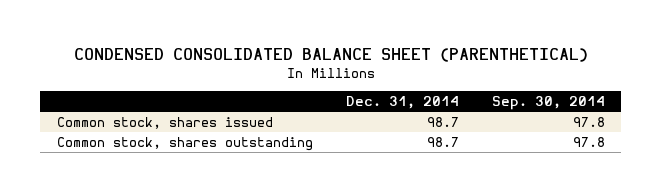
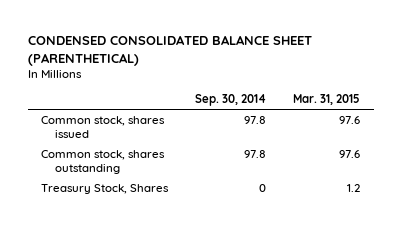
[345,96,459,110] Dec. 31, 2014 -> none
none -> [293,94,361,106] Mar. 31, 2015
none -> [41,183,170,194] Treasury Stock, Shares

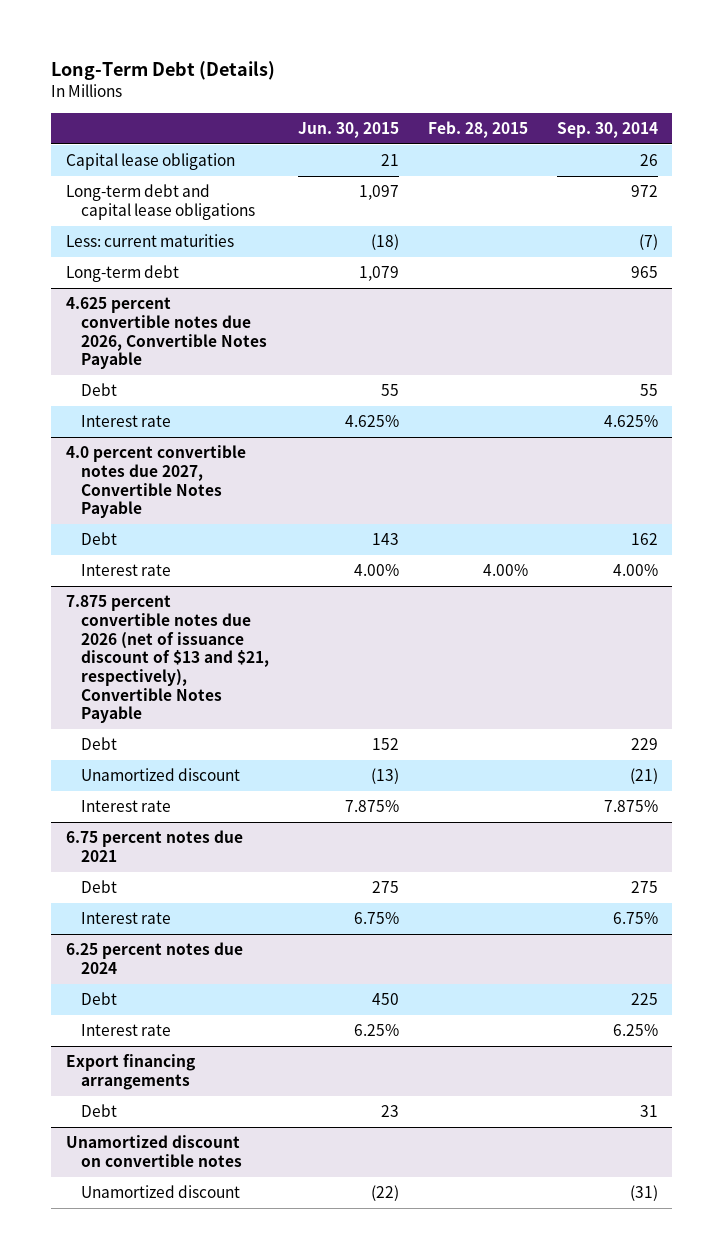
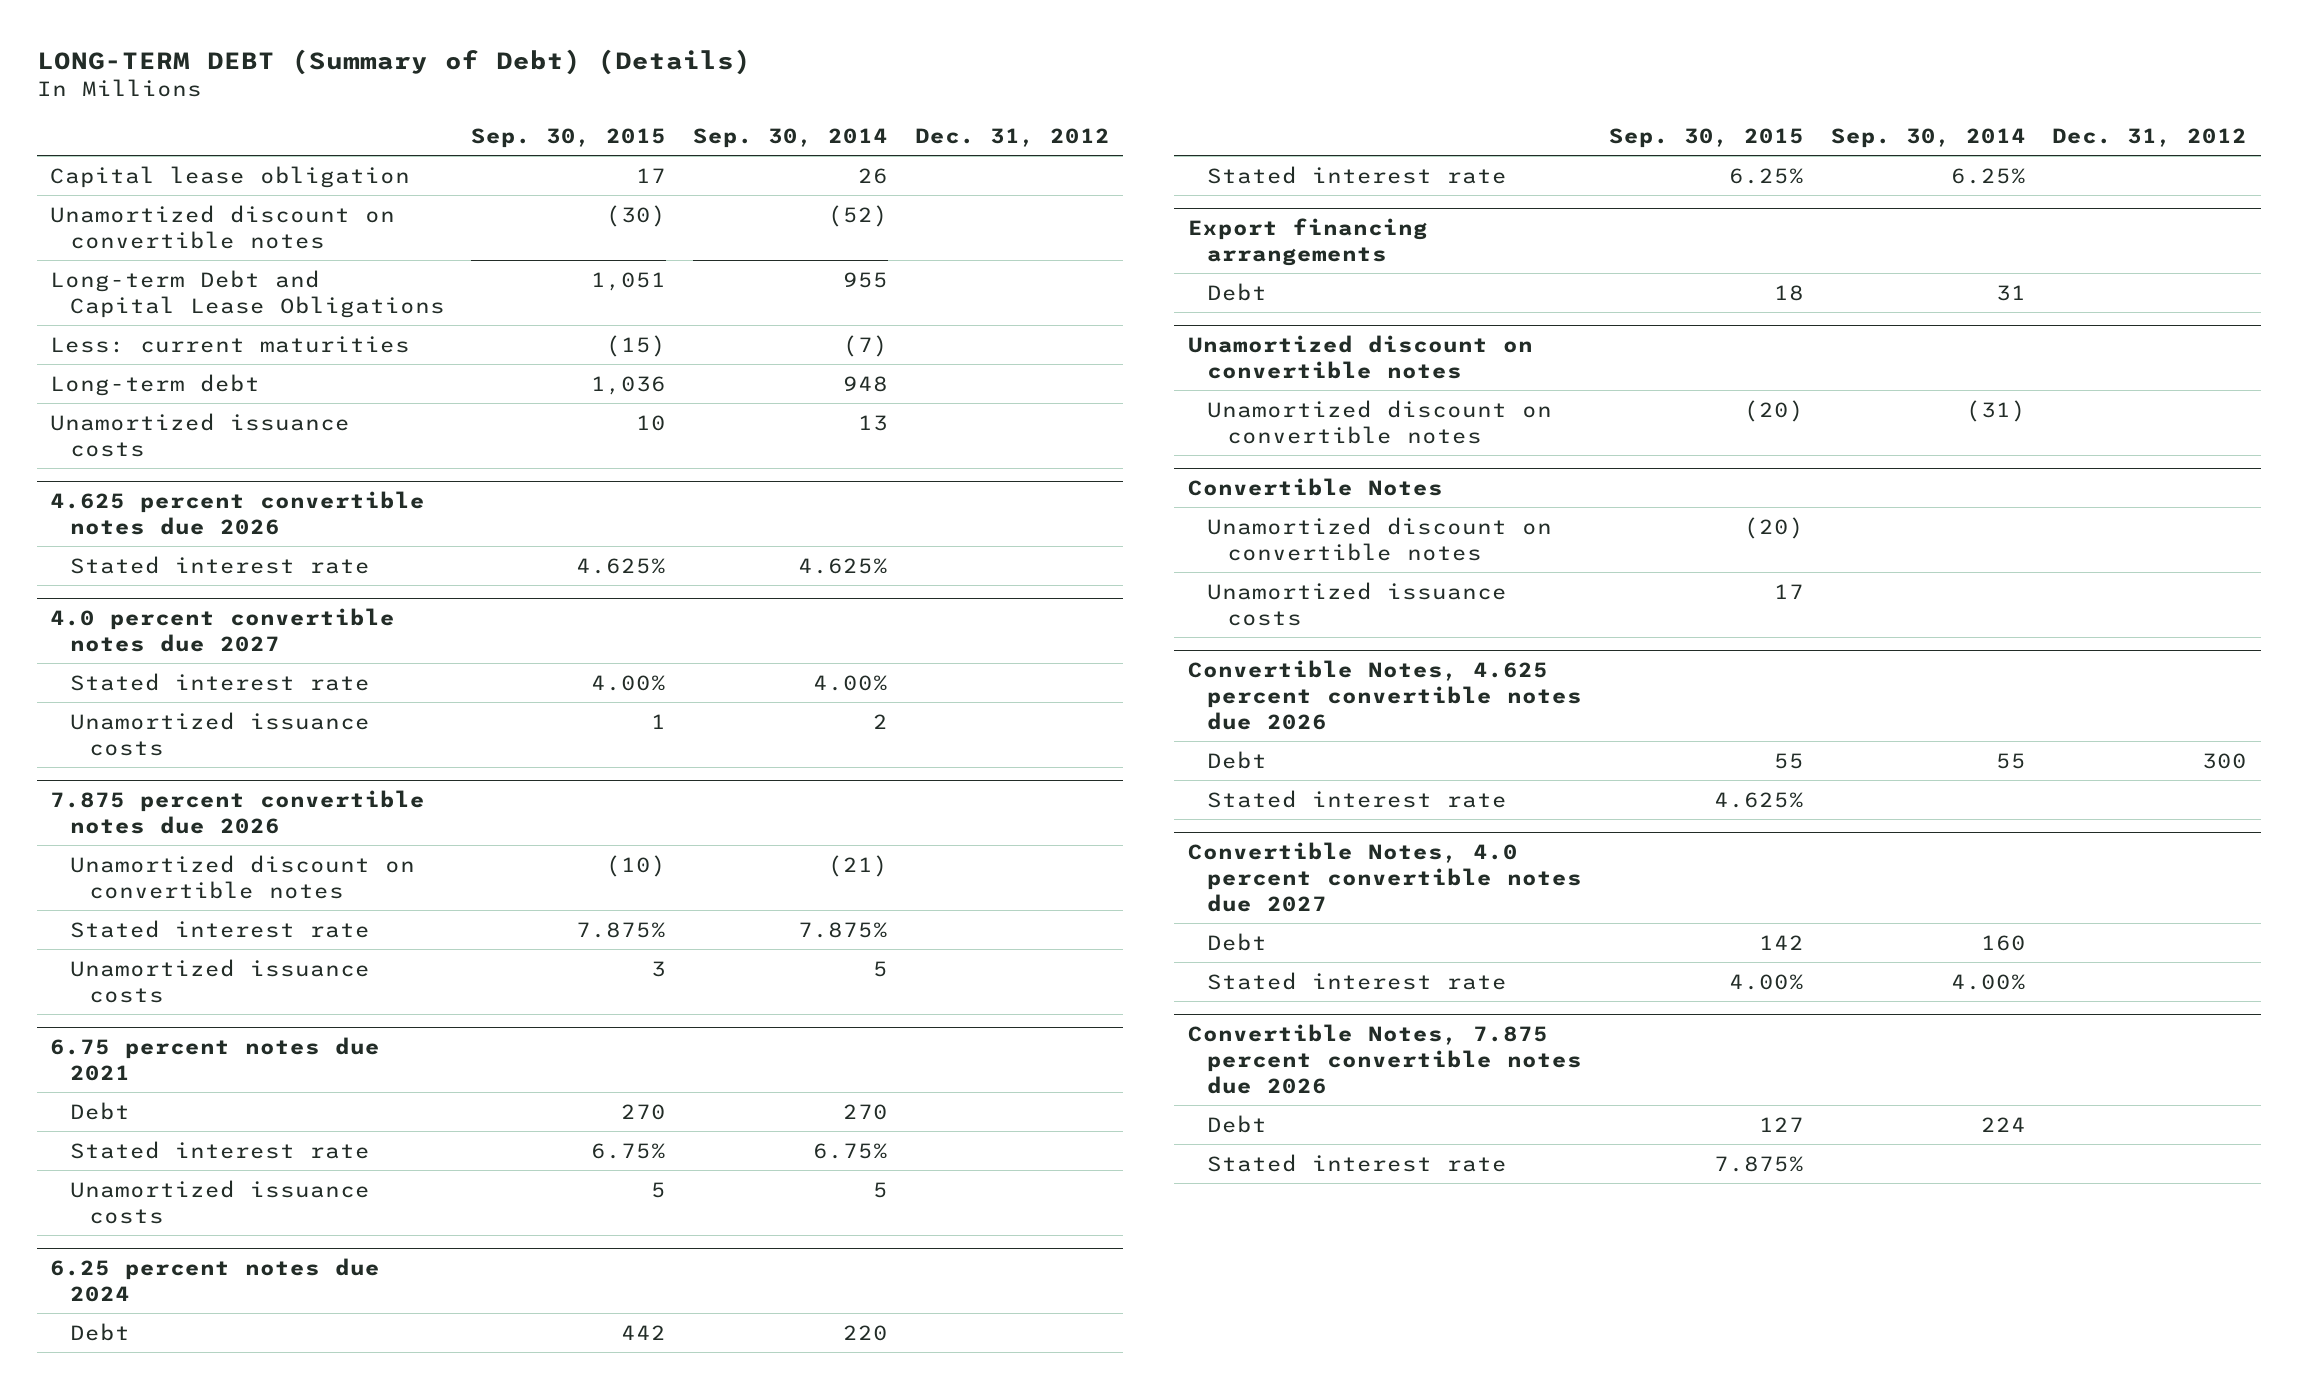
[51,60,276,80] Long-Term Debt (Details) -> [36,48,751,75] LONG-TERM DEBT (Summary of Debt) (Details)
[297,121,399,138] Jun. 30, 2015 -> none
[427,120,528,138] Feb. 28, 2015 -> none
none -> [471,128,667,149] Sep. 30, 2015
none -> [914,128,1110,148] Dec. 31, 2012
none -> [50,204,396,249] Unamortized discount on convertible notes
[65,184,255,220] Long-term debt and capital lease obligations -> [50,269,445,318] Long-term Debt and Capital Lease Obligations
[630,185,658,198] 972 -> [843,271,889,288] 955
[80,383,117,397] Debt -> none
[80,532,117,546] Debt -> none
[65,595,269,724] 7.875 percent convertible notes due 2026 (net of issuance discount of $13 and $21, respectively), Convertible Notes Payable -> none
[80,737,117,751] Debt -> none
[630,266,658,279] 965 -> [843,375,889,392] 948
none -> [50,412,351,457] Unamortized issuance costs
[65,297,267,370] 4.625 percent convertible notes due 2026, Convertible Notes Payable -> [50,490,426,535] 4.625 percent convertible notes due 2026
[80,415,171,428] Interest rate -> [69,555,370,574] Stated interest rate
[65,445,246,519] 4.0 percent convertible notes due 2027, Convertible Notes Payable -> [50,607,396,652] 4.0 percent convertible notes due 2027
[80,564,171,577] Interest rate -> [69,672,370,691] Stated interest rate
none -> [69,711,370,756] Unamortized issuance costs
none -> [50,789,426,834] 7.875 percent convertible notes due 2026
[80,768,240,782] Unamortized discount -> [69,854,415,899] Unamortized discount on convertible notes
[80,800,171,813] Interest rate -> [69,919,370,938] Stated interest rate
none -> [69,958,370,1003] Unamortized issuance costs
[630,881,658,894] 275 -> [843,1103,889,1120] 270
[80,912,171,925] Interest rate -> [69,1140,370,1159] Stated interest rate
none -> [69,1179,370,1224] Unamortized issuance costs
[630,993,658,1006] 225 -> [843,1324,889,1341] 220
[80,1024,171,1037] Interest rate -> [1207,165,1508,184] Stated interest rate
[80,1185,240,1199] Unamortized discount -> [1207,399,1553,444] Unamortized discount on convertible notes
none -> [1187,477,1443,496] Convertible Notes
none -> [1207,516,1553,561] Unamortized discount on convertible notes
none -> [1207,581,1508,626] Unamortized issuance costs
none -> [1187,659,1583,730] Convertible Notes, 4.625 percent convertible notes due 2026
none -> [1207,750,1268,769] Debt
none -> [1207,789,1508,808] Stated interest rate
none -> [1187,841,1583,912] Convertible Notes, 4.0 percent convertible notes due 2027
none -> [1207,932,1268,951] Debt
none -> [1207,971,1508,990] Stated interest rate
none -> [1187,1023,1583,1094] Convertible Notes, 7.875 percent convertible notes due 2026
none -> [1207,1114,1268,1133] Debt
none -> [1207,1153,1508,1172] Stated interest rate

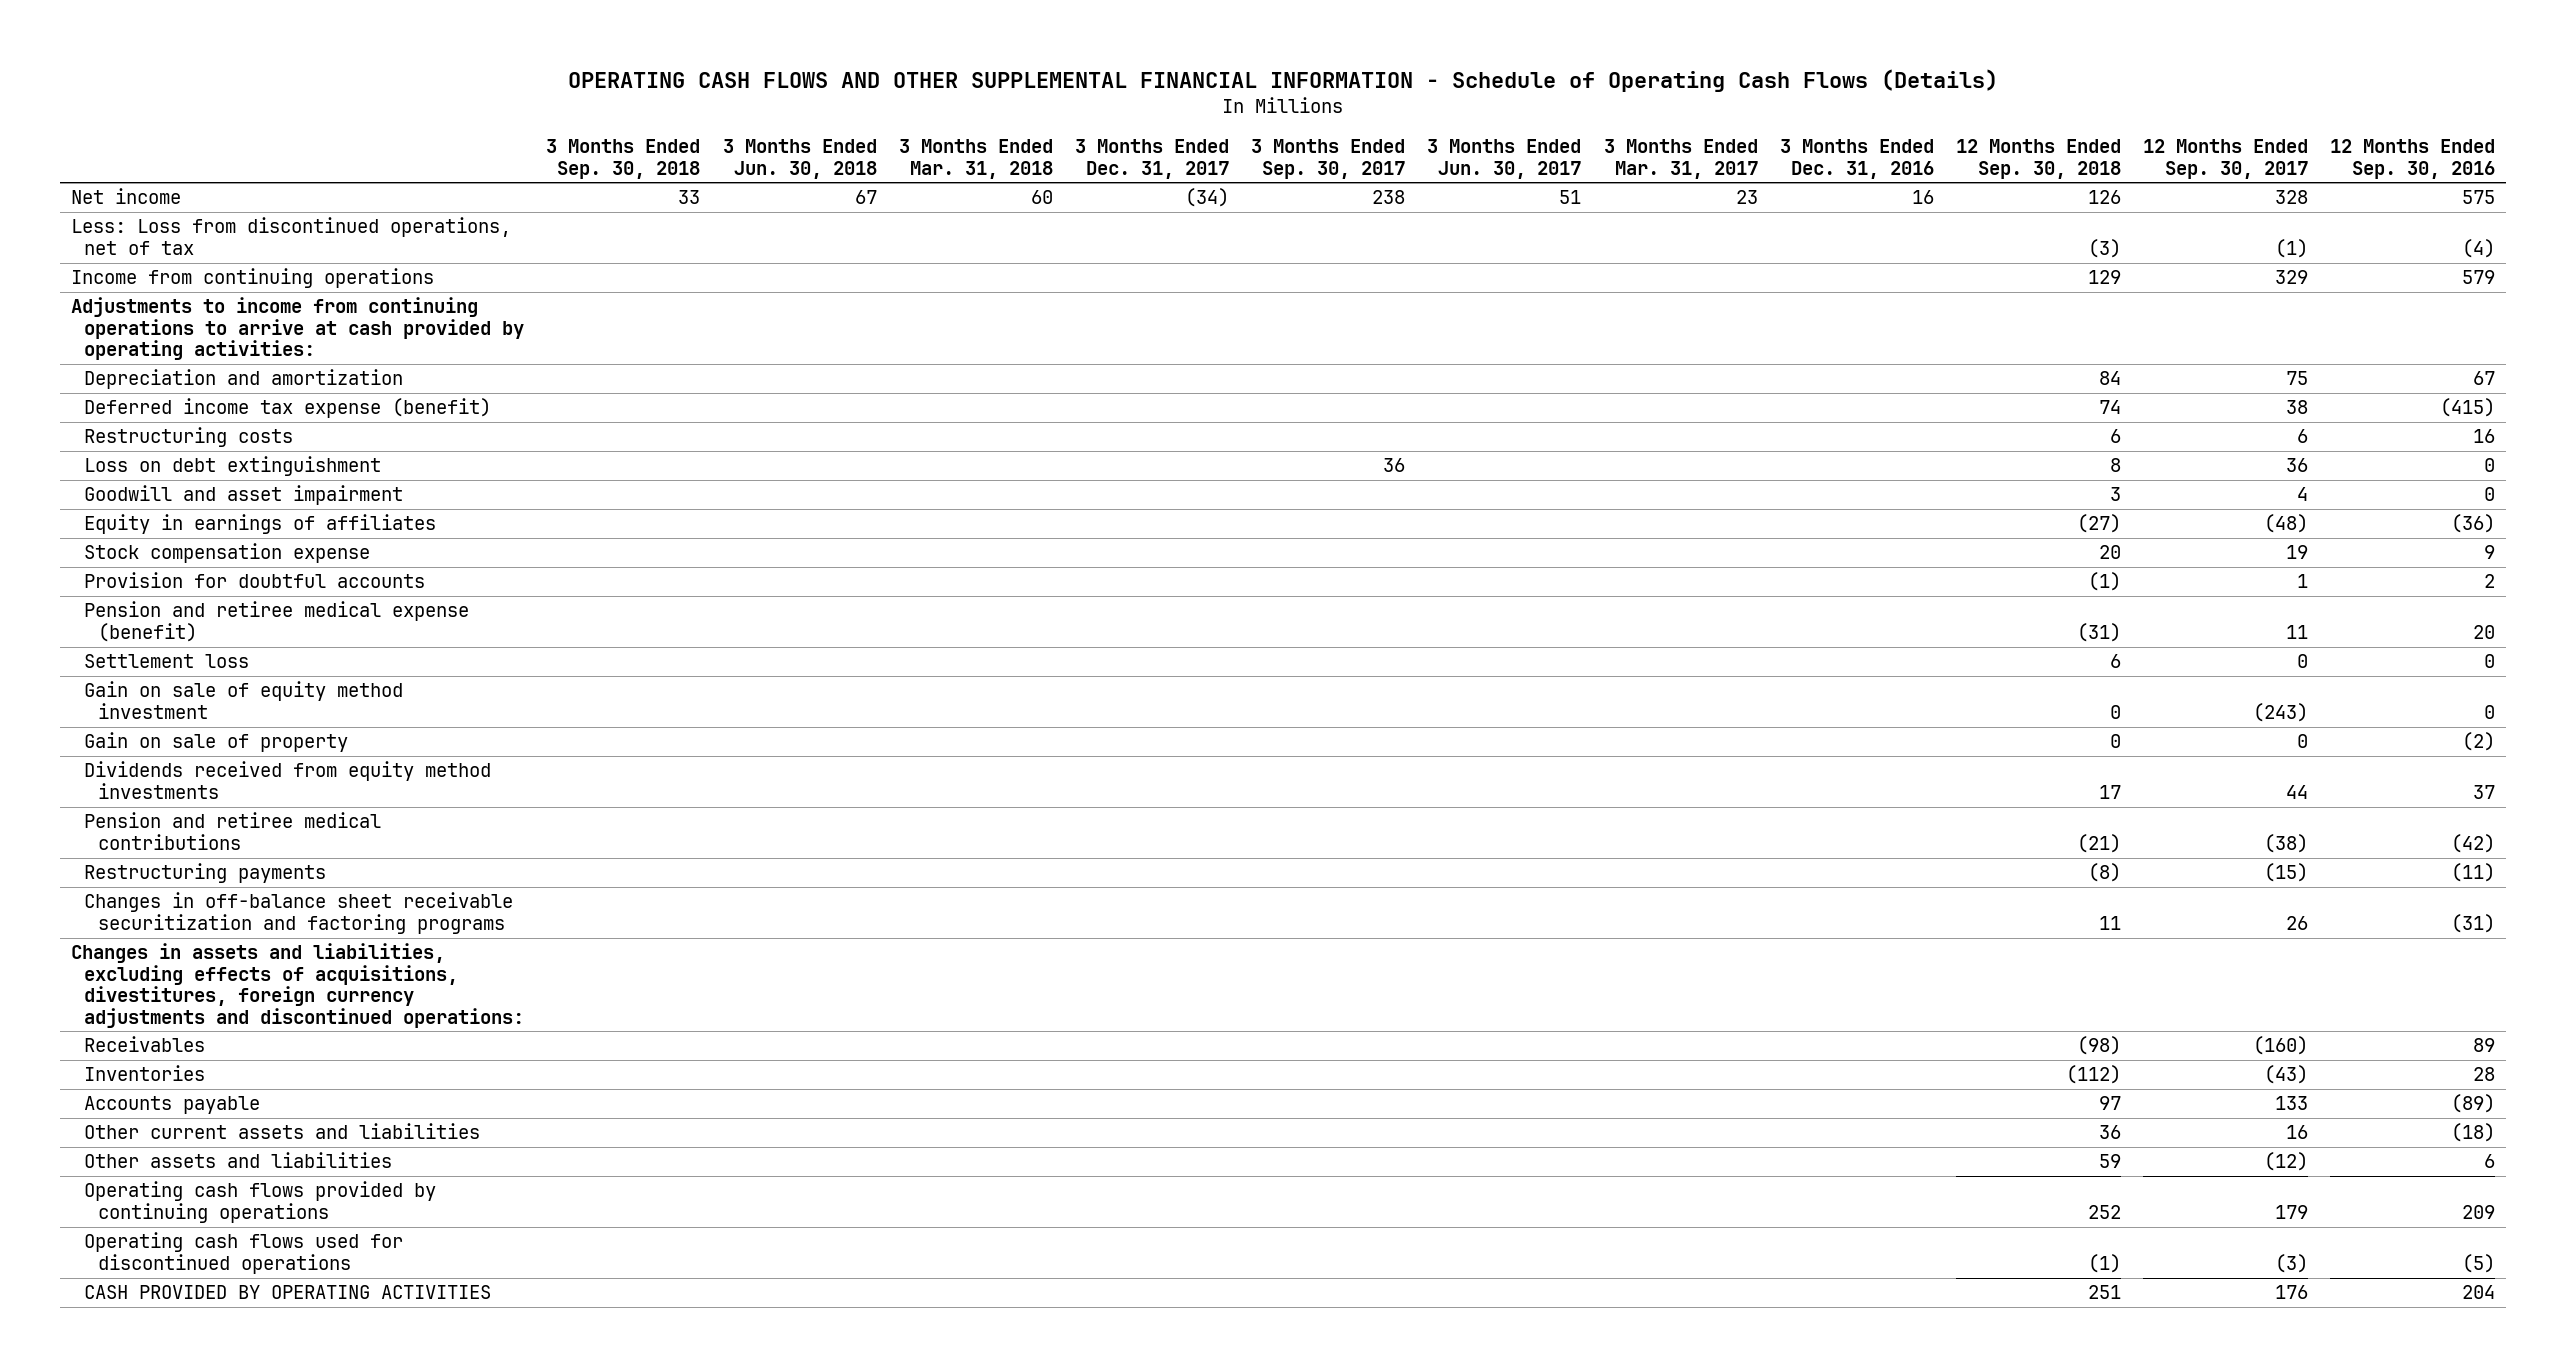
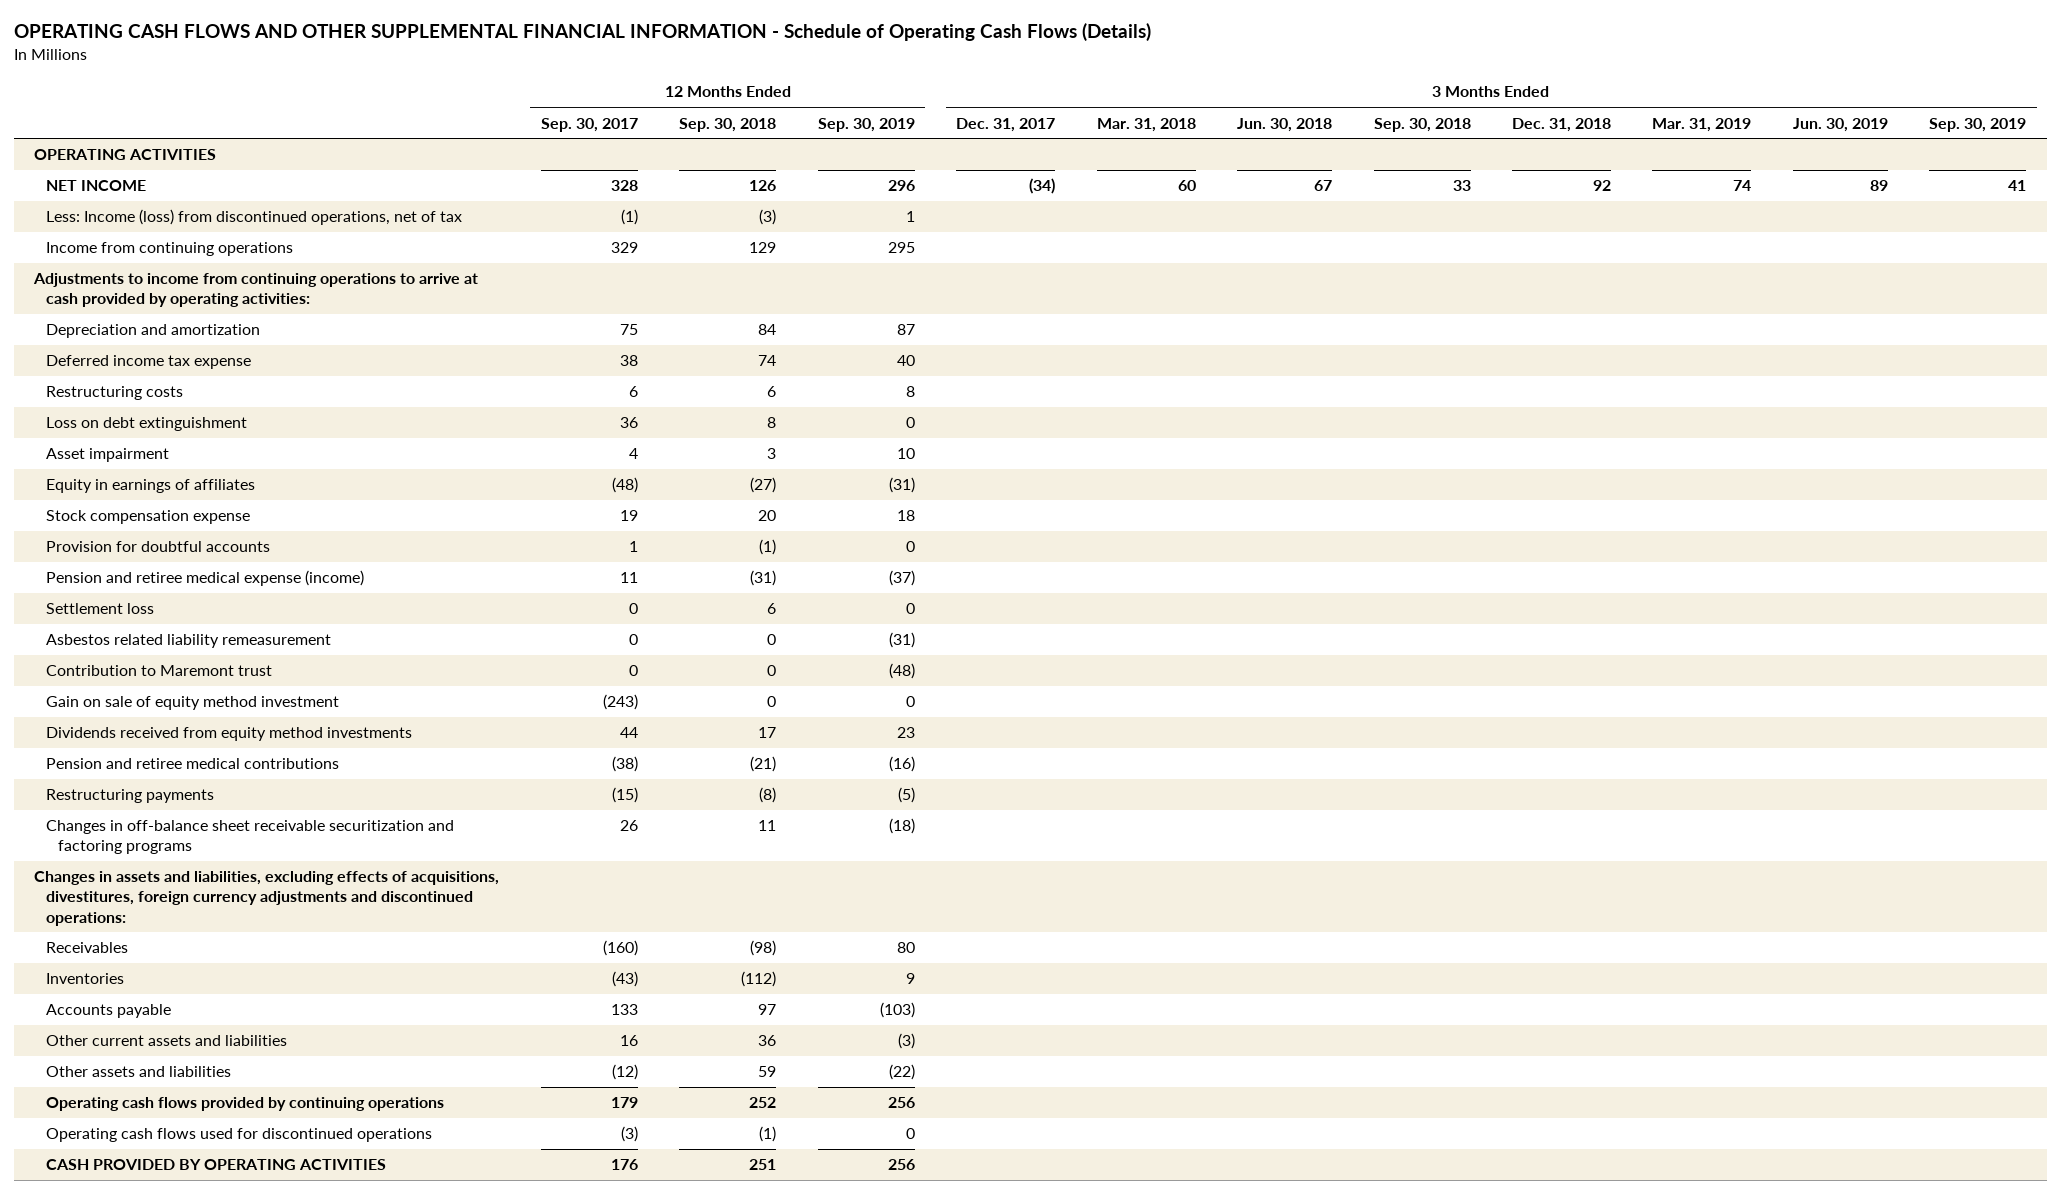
[1251,139,1406,179] 3 Months Ended Sep. 30, 2017 -> none
[1427,139,1582,179] 3 Months Ended Jun. 30, 2017 -> none
[1603,139,1758,179] 3 Months Ended Mar. 31, 2017 -> none
[1779,139,1934,179] 3 Months Ended Dec. 31, 2016 -> none
[2330,139,2496,179] 12 Months Ended Sep. 30, 2016 -> none
none -> [817,117,915,132] Sep. 30, 2019
none -> [1511,117,1611,132] Dec. 31, 2018
none -> [1652,117,1752,132] Mar. 31, 2019
none -> [1792,117,1888,132] Jun. 30, 2019
none -> [1929,117,2027,132] Sep. 30, 2019
none -> [34,149,217,161] OPERATING ACTIVITIES
[70,188,181,205] Net income -> [46,180,147,192] NET INCOME
[70,217,511,255] Less: Loss from discontinued operations, net of tax -> [46,209,463,226] Less: Income (loss) from discontinued operations, net of tax
[84,398,492,419] Deferred income tax expense (benefit) -> [46,355,252,370] Deferred income tax expense
[84,485,404,506] Goodwill and asset impairment -> [46,448,170,463] Asset impairment
[84,601,470,642] Pension and retiree medical expense (benefit) -> [46,570,365,587] Pension and retiree medical expense (income)
none -> [46,634,332,649] Asbestos related liability remeasurement
none -> [46,665,273,677] Contribution to Maremont trust
[84,732,349,753] Gain on sale of property -> none

